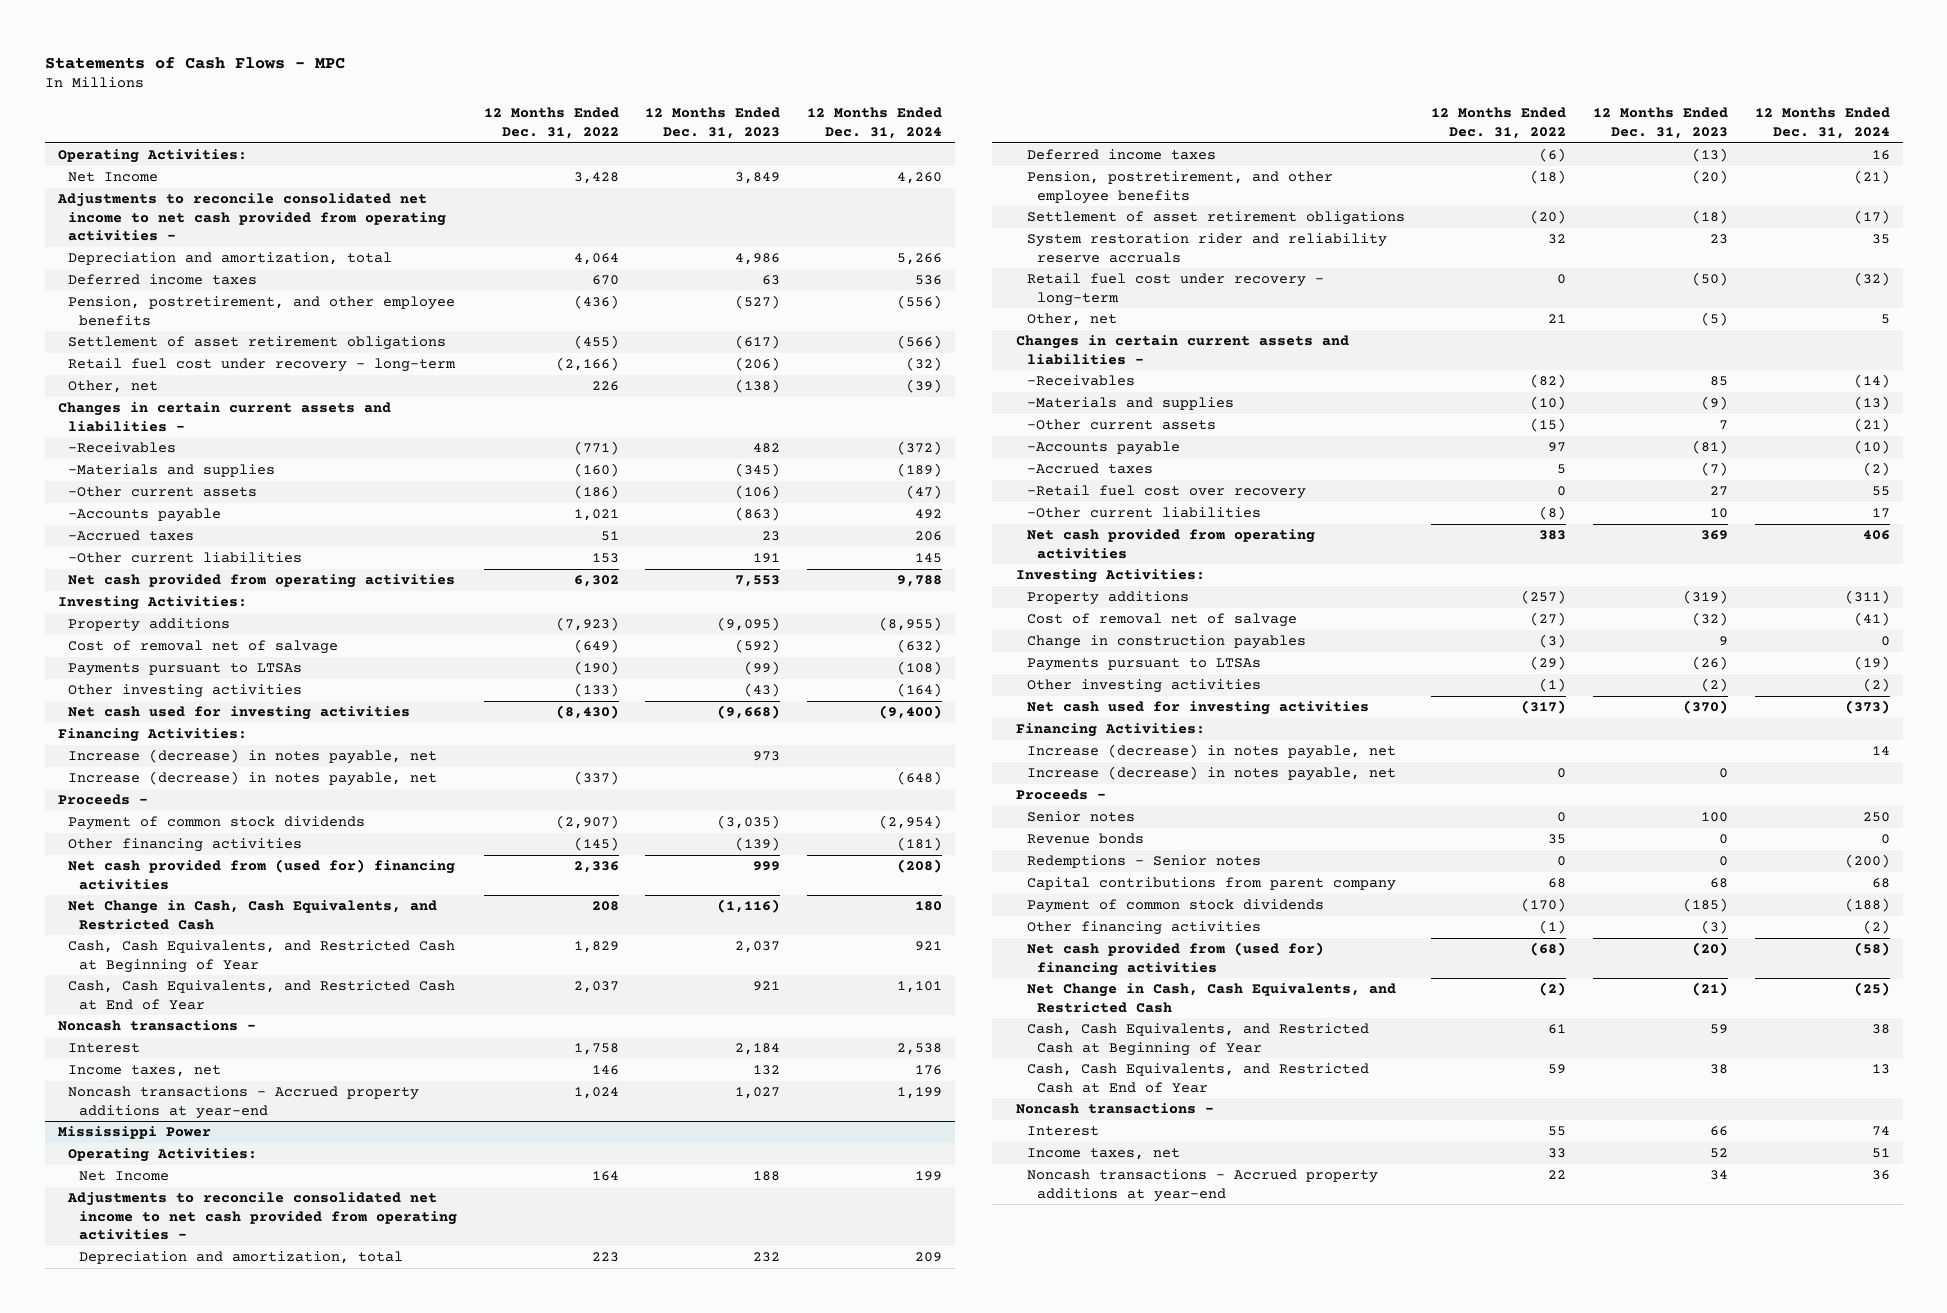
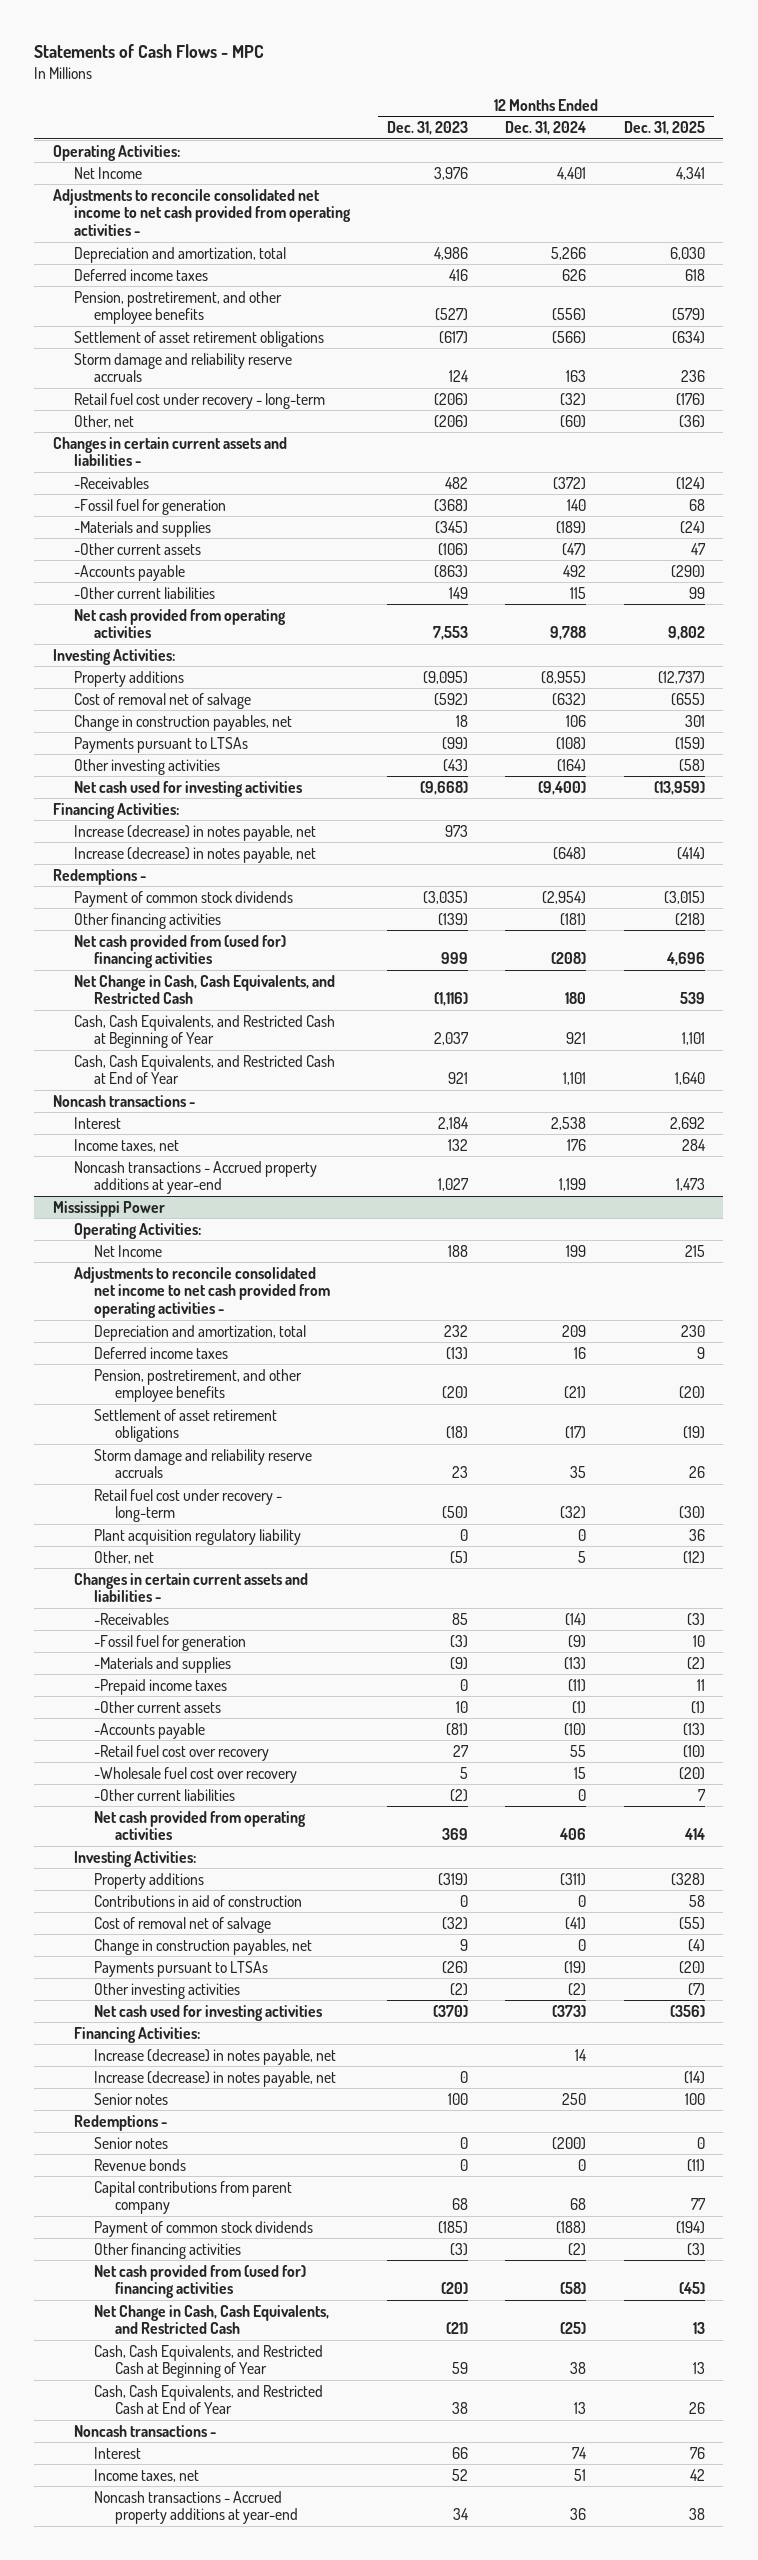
[483,107,619,139] 12 Months Ended Dec. 31, 2022 -> none
none -> [623,120,705,135] Dec. 31, 2025
[735,172,781,185] 3,849 -> [434,166,469,180] 3,976
[896,172,942,185] 4,260 -> [557,166,587,180] 4,401
[762,275,781,286] 63 -> [449,268,469,281] 416
[914,275,942,286] 536 -> [562,268,587,281] 626
none -> [73,352,292,383] Storm damage and reliability reserve accruals
[735,379,781,394] (138) -> [434,414,469,428] (206)
[905,379,942,394] (39) -> [560,414,587,428] (60)
none -> [73,498,226,515] -Fossil fuel for generation
[68,530,195,542] -Accrued taxes -> none
[753,553,781,564] 191 -> [449,586,469,599] 149
[914,553,942,564] 145 -> [570,586,587,599] 115
none -> [73,714,292,731] Change in construction payables, net
[57,794,148,806] Proceeds - -> none
none -> [52,868,146,885] Redemptions -
[1026,233,1387,263] System restoration rider and reliability reserve accruals -> [94,1448,313,1479] Storm damage and reliability reserve accruals
none -> [94,1528,302,1545] Plant acquisition regulatory liability
none -> [94,1634,247,1651] -Fossil fuel for generation
none -> [94,1678,228,1695] -Prepaid income taxes
[1718,420,1728,431] 7 -> [456,1700,469,1713] 10
[1853,418,1890,433] (21) -> [572,1700,587,1714] (1)
[1026,463,1153,475] -Accrued taxes -> none
none -> [94,1766,298,1783] -Wholesale fuel cost over recovery
[1709,508,1728,519] 10 -> [450,1788,469,1802] (2)
[1871,508,1890,519] 17 -> [578,1788,587,1801] 0
none -> [94,1894,303,1907] Contributions in aid of construction
[1026,635,1306,650] Change in construction payables -> [94,1938,313,1955] Change in construction payables, net
[1016,789,1107,801] Proceeds - -> none
none -> [73,2114,167,2131] Redemptions -
none -> [94,2136,169,2149] Senior notes
[1026,855,1261,869] Redemptions - Senior notes -> none

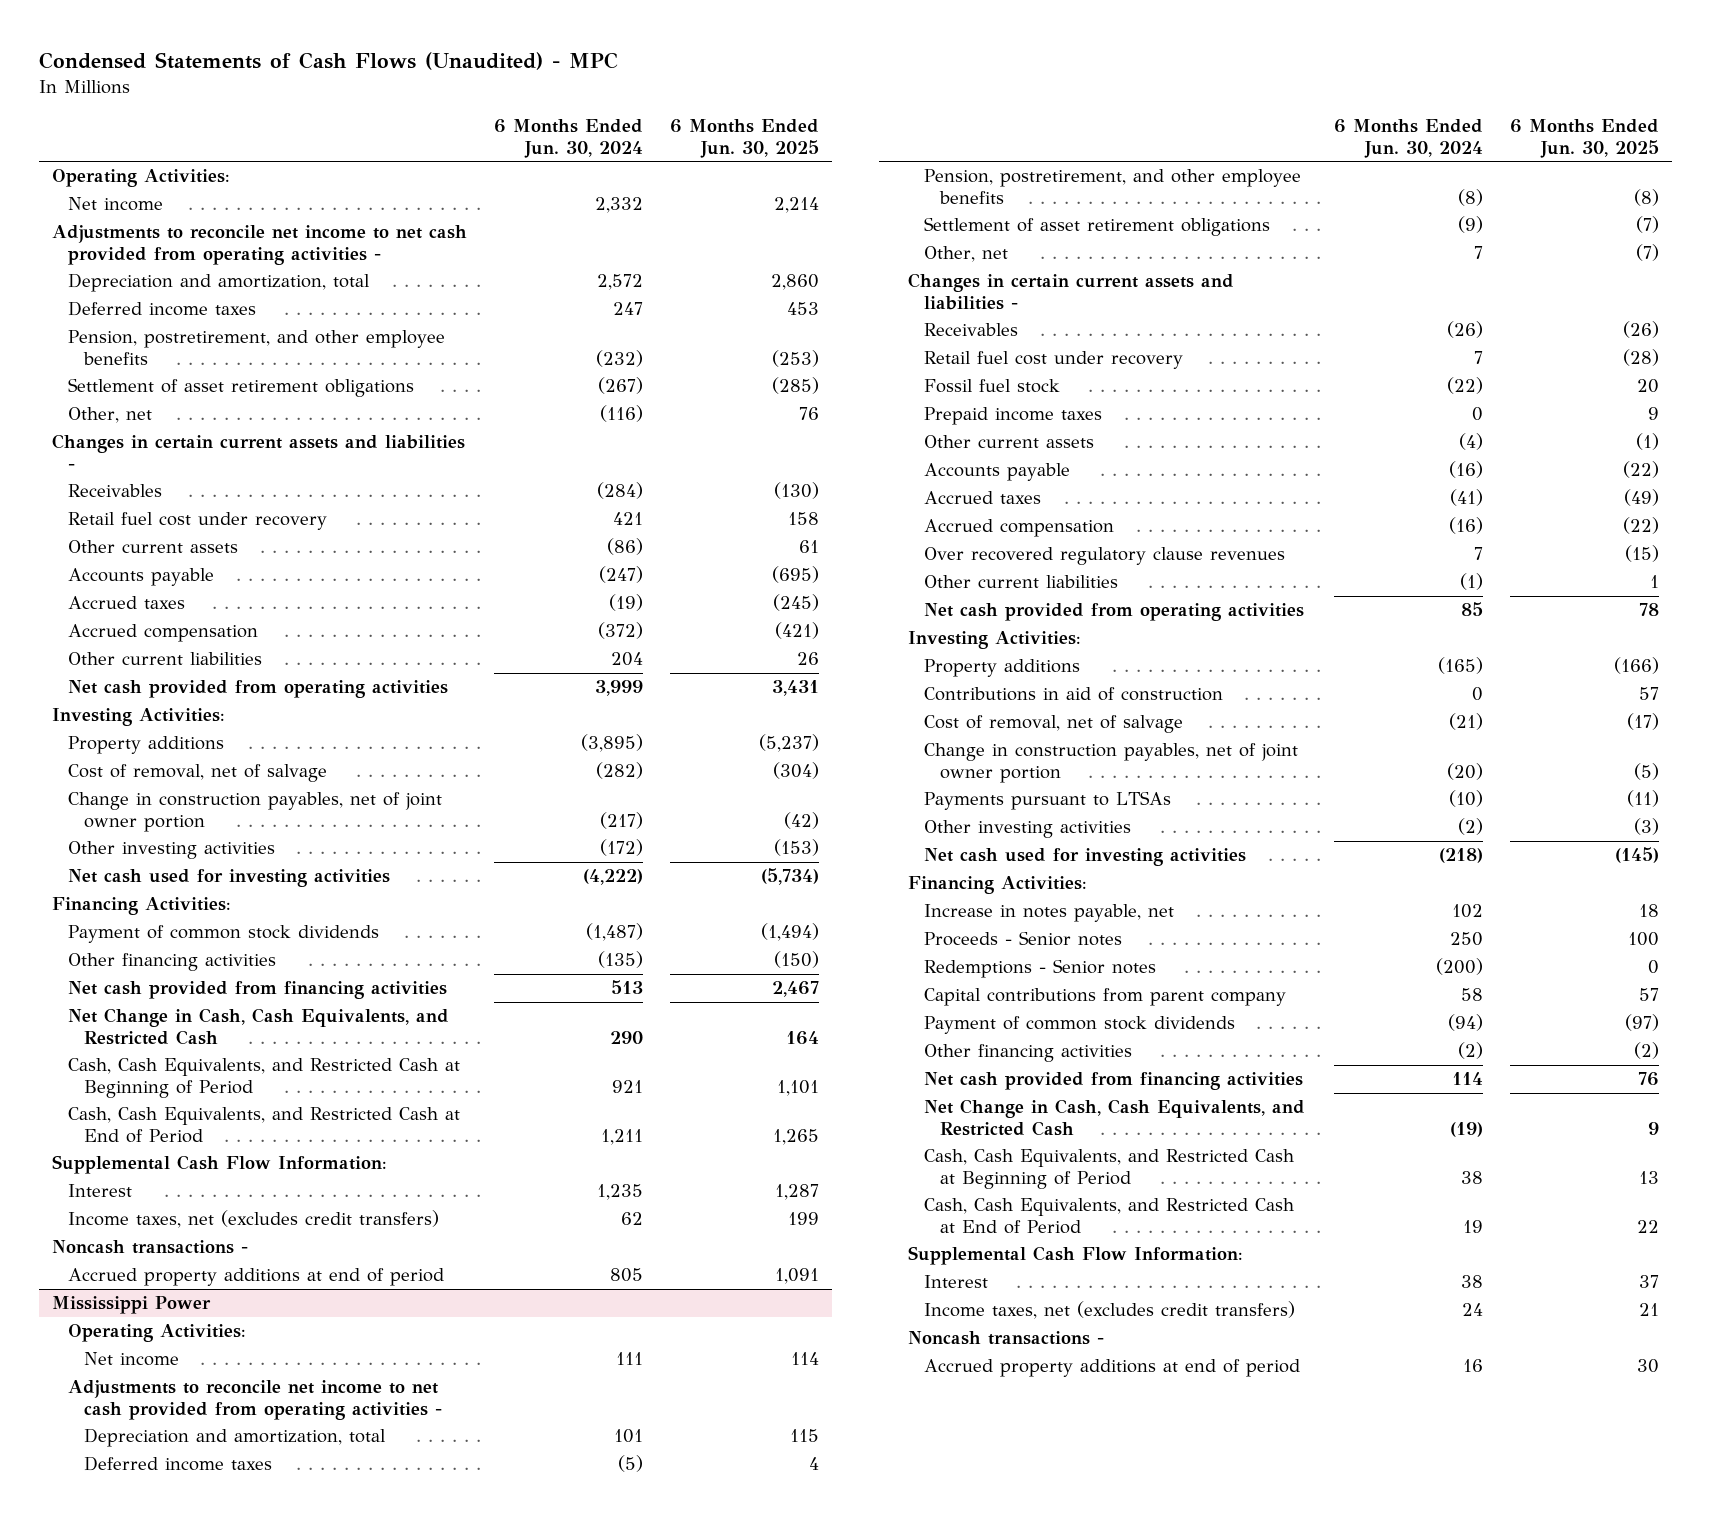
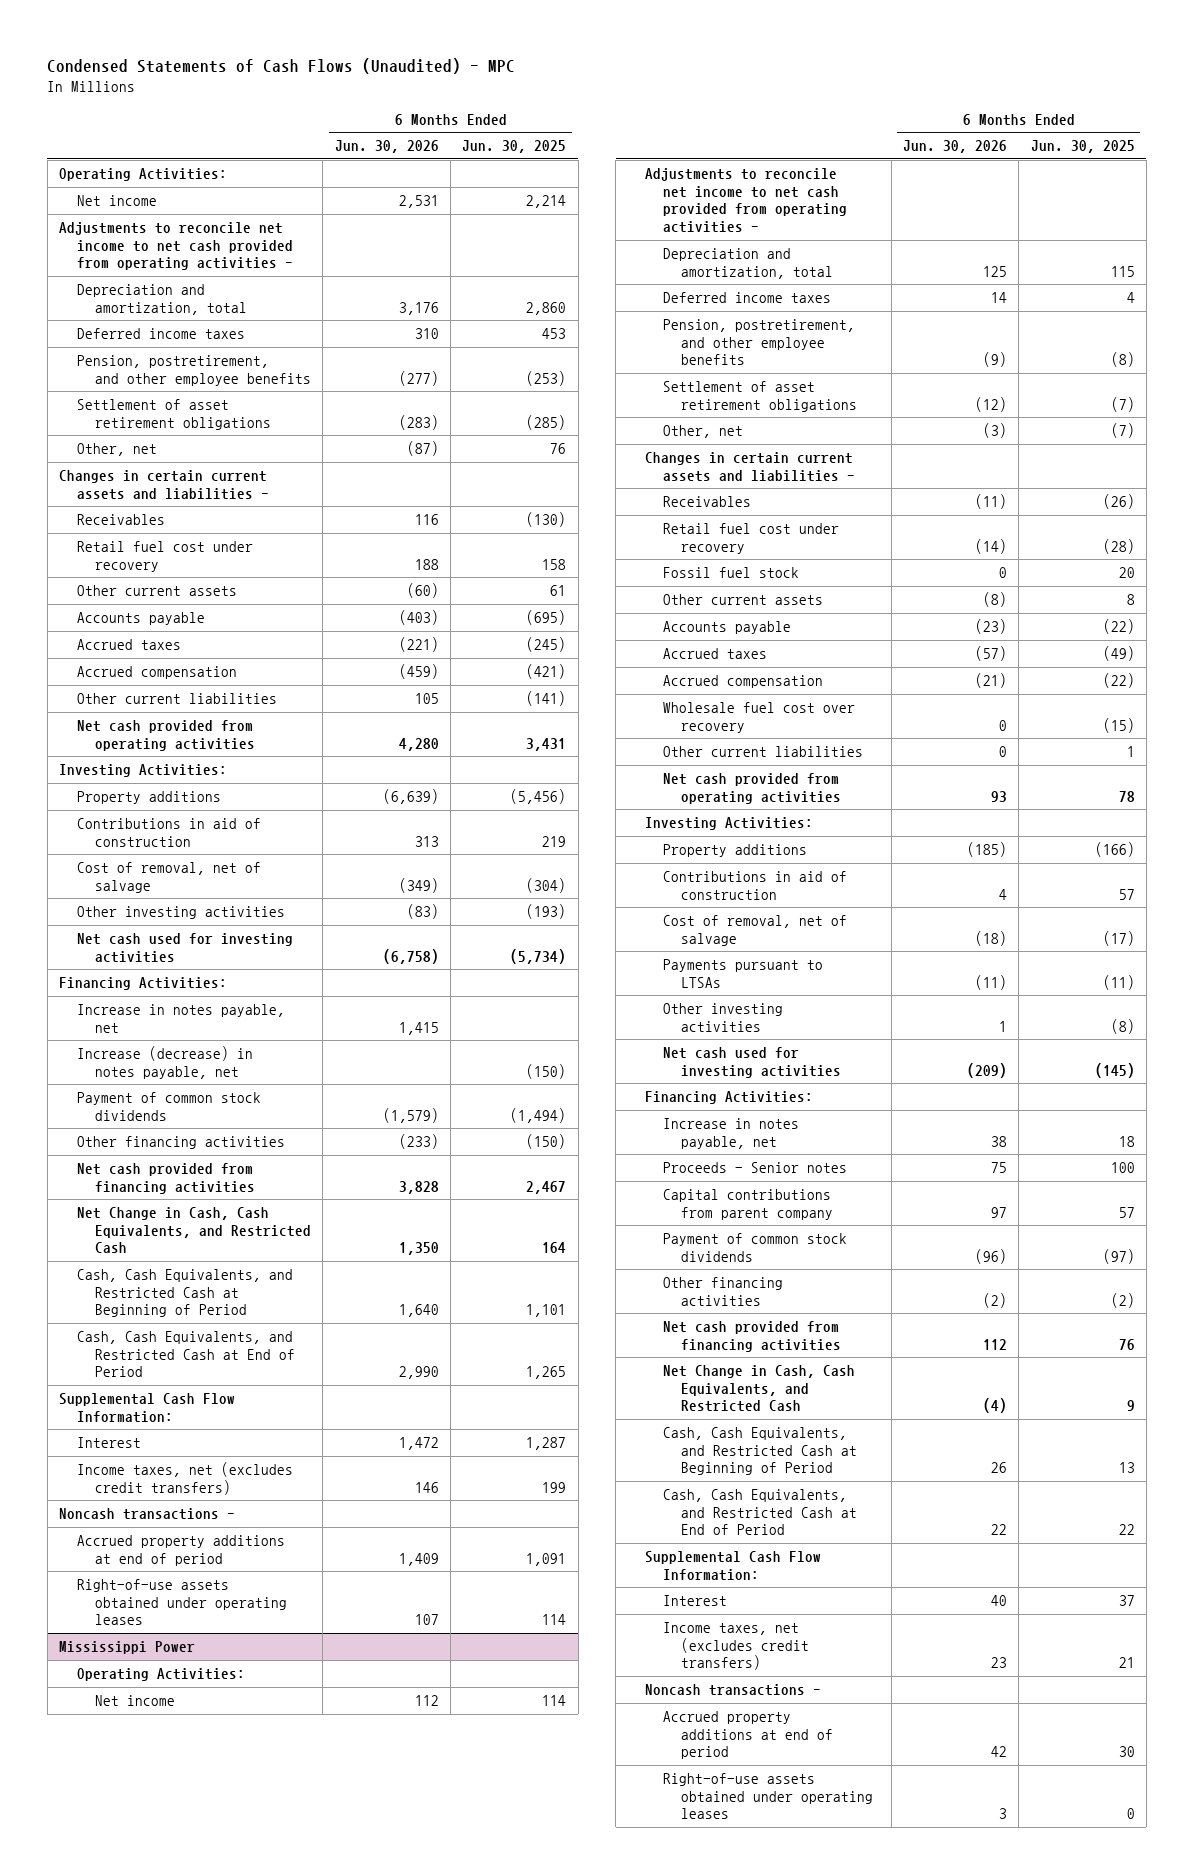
[493,119,643,158] 6 Months Ended Jun. 30, 2024 -> none
none -> [334,140,439,154] Jun. 30, 2026
[796,652,819,666] 26 -> [526,691,567,707] (141)
[758,734,819,753] (5,237) -> [510,789,567,805] (5,456)
none -> [77,818,262,847] Contributions in aid of construction
[68,792,443,832] Change in construction payables, net of joint owner portion -> none
[773,839,819,857] (153) -> [526,904,567,920] (193)
none -> [77,1004,286,1033] Increase in notes payable, net
none -> [77,1046,254,1079] Increase (decrease) in notes payable, net
none -> [77,1579,288,1626] Right-of-use assets obtained under operating leases
[924,407,1103,426] Prepaid income taxes -> none
[1635,433,1659,451] (1) -> [1126,594,1135,606] 8
[924,547,1286,566] Over recovered regulatory clause revenues -> [663,702,856,733] Wholesale fuel cost over recovery
[924,743,1299,783] Change in construction payables, net of joint owner portion -> none
[1633,818,1659,836] (3) -> [1110,1018,1135,1034] (8)
[924,959,1157,979] Redemptions - Senior notes -> none
none -> [663,1773,874,1820] Right-of-use assets obtained under operating leases

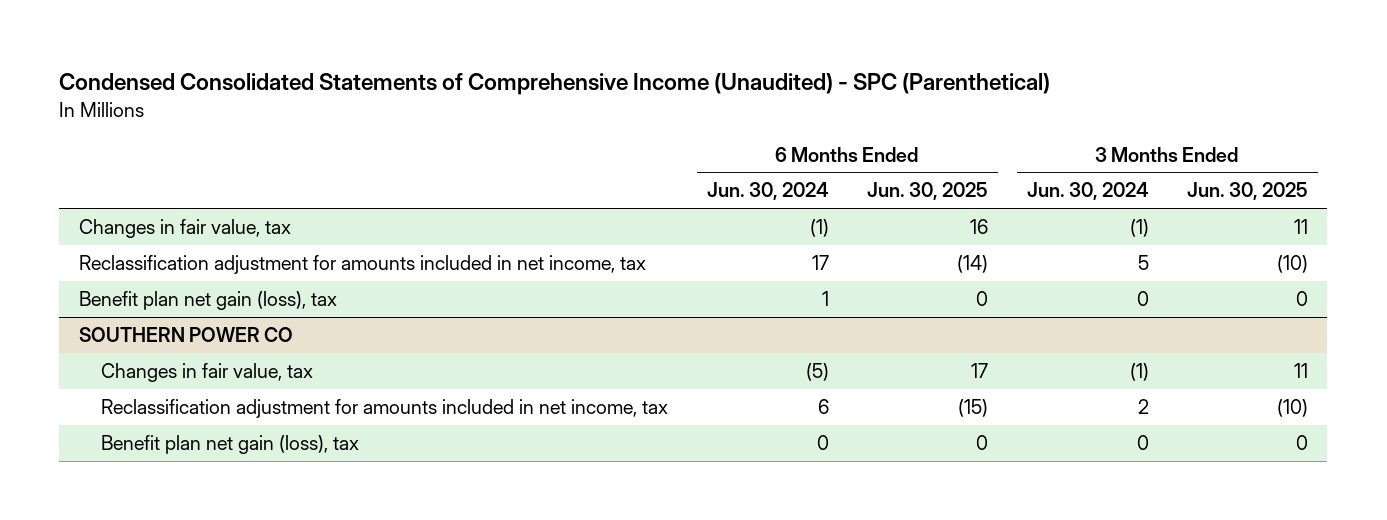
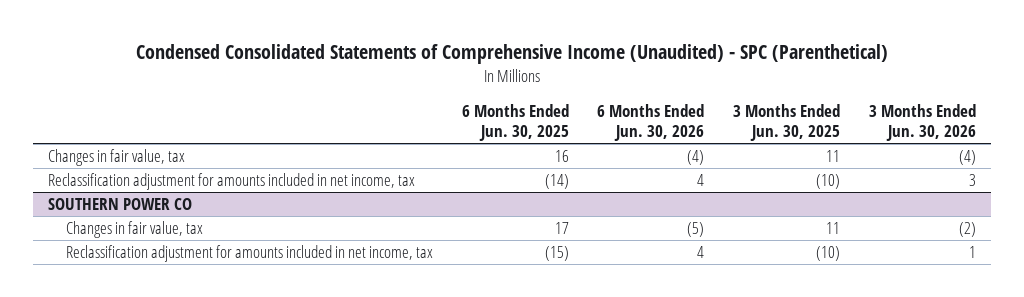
[706,182,829,201] Jun. 30, 2024 -> none
[1026,182,1149,201] Jun. 30, 2024 -> none
none -> [597,103,705,141] 6 Months Ended Jun. 30, 2026
none -> [869,103,977,141] 3 Months Ended Jun. 30, 2026
[78,291,337,311] Benefit plan net gain (loss), tax -> none
[101,435,360,455] Benefit plan net gain (loss), tax -> none

